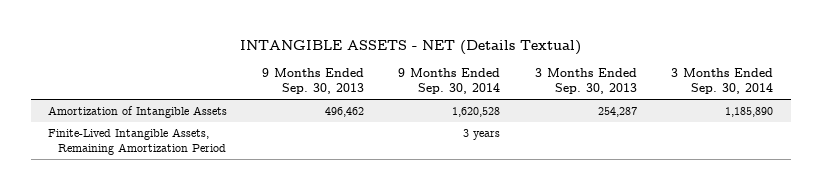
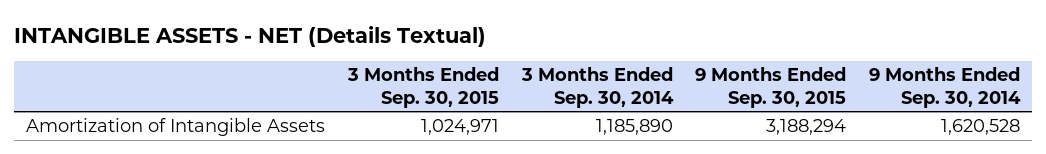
[261,68,364,95] 9 Months Ended Sep. 30, 2013 -> none
[534,68,637,95] 3 Months Ended Sep. 30, 2013 -> none
none -> [346,66,499,108] 3 Months Ended Sep. 30, 2015
none -> [695,66,847,108] 9 Months Ended Sep. 30, 2015
[48,128,226,156] Finite-Lived Intangible Assets, Remaining Amortization Period -> none

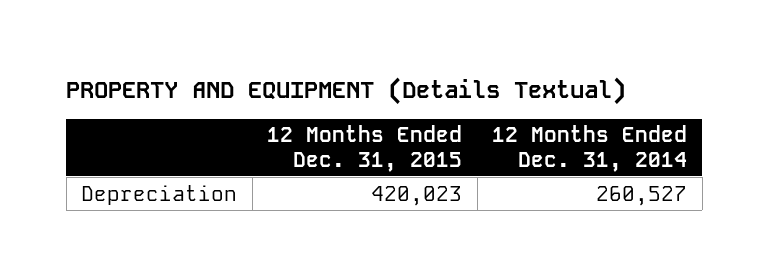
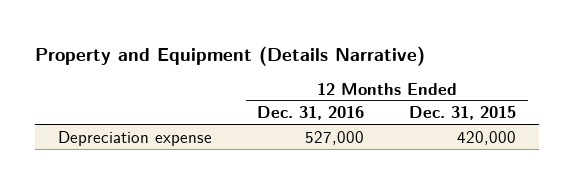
[66,77,627,106] PROPERTY AND EQUIPMENT (Details Textual) -> [35,45,426,66] Property and Equipment (Details Narrative)
[492,125,688,172] 12 Months Ended Dec. 31, 2014 -> none
none -> [256,106,364,121] Dec. 31, 2016
[81,184,238,205] Depreciation -> [57,130,212,146] Depreciation expense
[371,185,463,206] 420,023 -> [457,130,517,145] 420,000

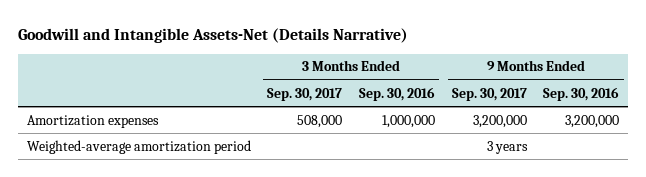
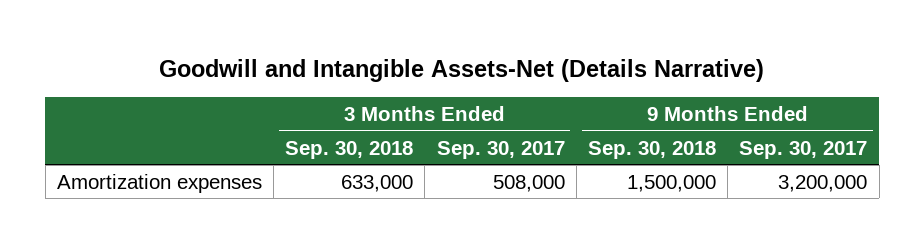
[359,86,436,101] Sep. 30, 2016 -> none
[543,86,620,101] Sep. 30, 2016 -> none
none -> [285,140,414,159] Sep. 30, 2018
none -> [587,140,716,159] Sep. 30, 2018
[26,139,251,154] Weighted-average amortization period -> none

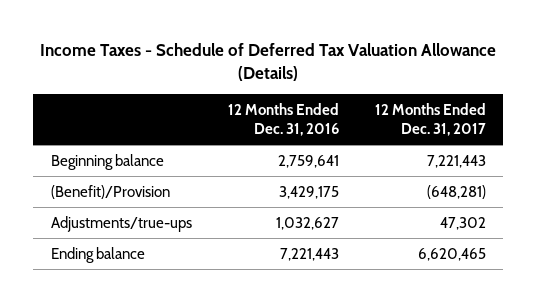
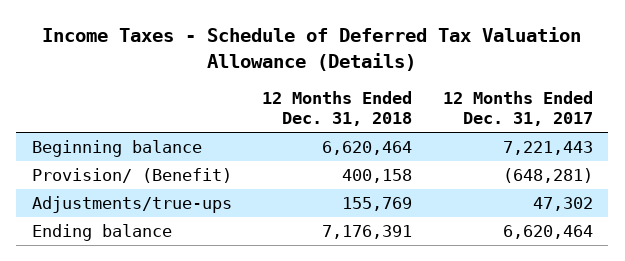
[227,102,339,137] 12 Months Ended Dec. 31, 2016 -> none
none -> [262,91,413,127] 12 Months Ended Dec. 31, 2018
[50,184,170,199] (Benefit)/Provision -> [31,168,232,184] Provision/ (Benefit)
[417,247,486,261] 6,620,465 -> [503,225,594,240] 6,620,464

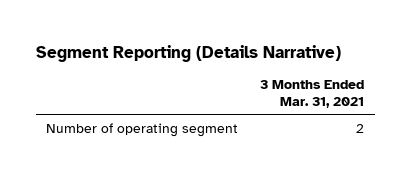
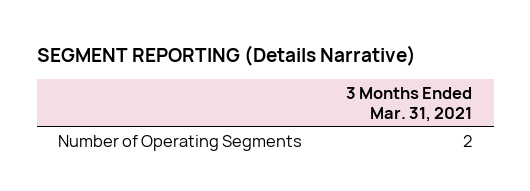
[35,44,341,62] Segment Reporting (Details Narrative) -> [36,45,416,67] SEGMENT REPORTING (Details Narrative)
[46,122,239,137] Number of operating segment -> [58,134,303,151] Number of Operating Segments

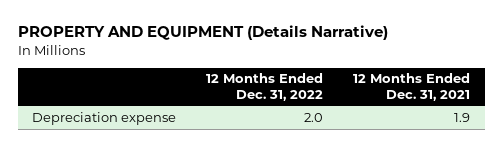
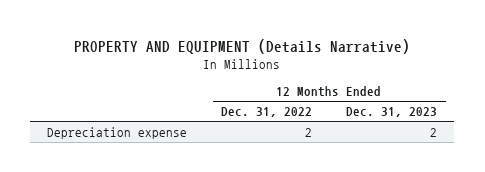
[352,73,470,101] 12 Months Ended Dec. 31, 2021 -> none
none -> [346,107,438,118] Dec. 31, 2023
[304,112,324,122] 2.0 -> [305,128,313,138] 2

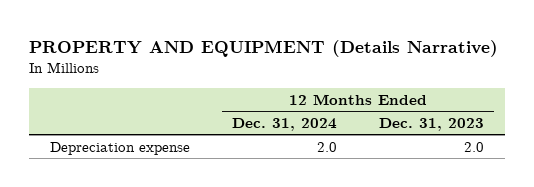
[221,107,313,118] Dec. 31, 2022 -> none
none -> [232,117,338,131] Dec. 31, 2024
[430,128,438,138] 2 -> [463,141,484,152] 2.0

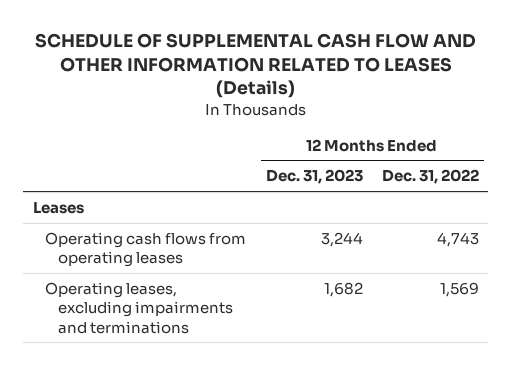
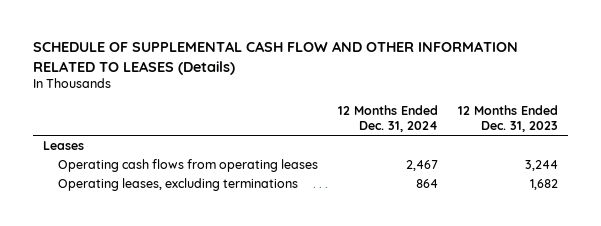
[381,169,479,185] Dec. 31, 2022 -> none
none -> [337,104,438,133] 12 Months Ended Dec. 31, 2024
[45,281,233,334] Operating leases, excluding impairments and terminations -> [57,177,298,191] Operating leases, excluding terminations

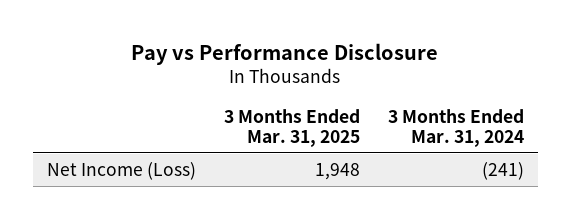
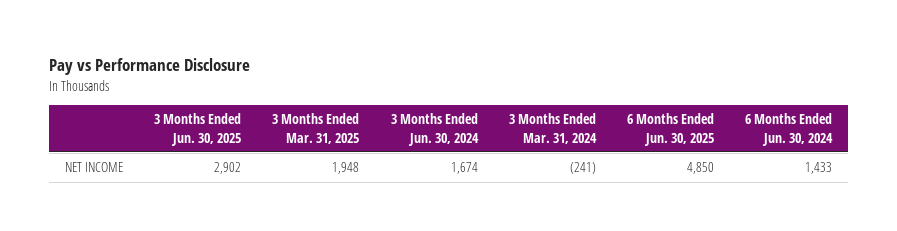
none -> [154,113,242,146] 3 Months Ended Jun. 30, 2025
none -> [390,113,479,146] 3 Months Ended Jun. 30, 2024
none -> [626,113,714,146] 6 Months Ended Jun. 30, 2025
none -> [745,113,834,146] 6 Months Ended Jun. 30, 2024
[46,162,196,181] Net Income (Loss) -> [64,162,123,173] NET INCOME

